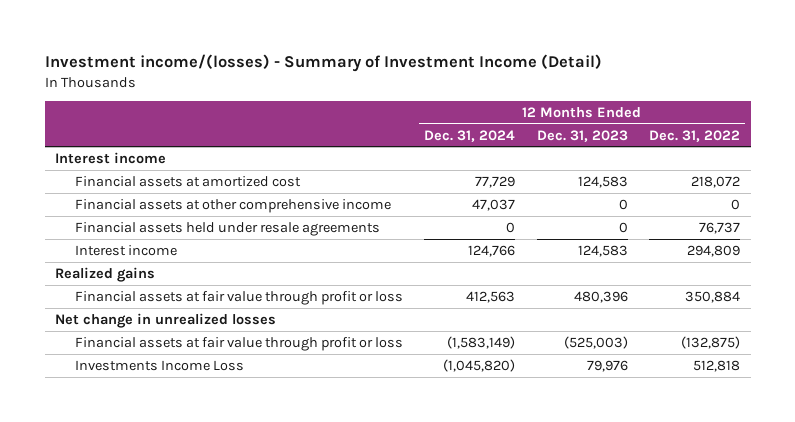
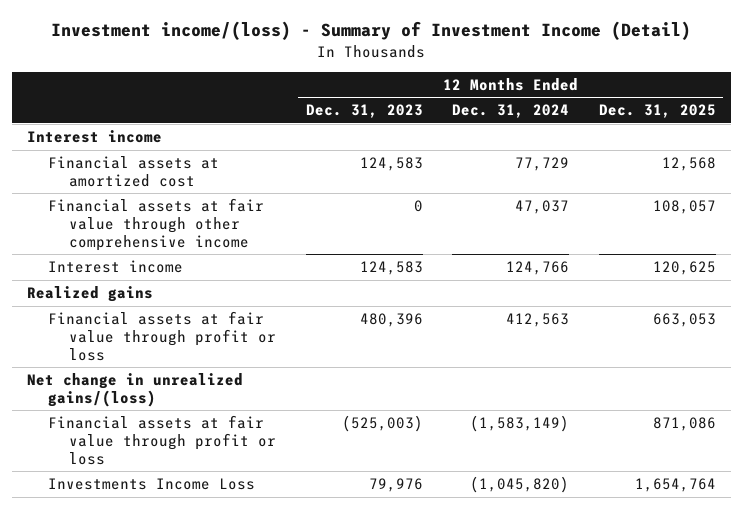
[44,54,602,73] Investment income/(losses) - Summary of Investment Income (Detail) -> [51,20,692,40] Investment income/(loss) - Summary of Investment Income (Detail)
[648,129,740,142] Dec. 31, 2022 -> none
none -> [598,104,716,119] Dec. 31, 2025
[74,221,380,236] Financial assets held under resale agreements -> none
[74,198,391,213] Financial assets at other comprehensive income -> [48,198,265,251] Financial assets at fair value through other comprehensive income
[55,312,277,328] Net change in unrealized losses -> [27,373,244,407] Net change in unrealized gains/(loss)

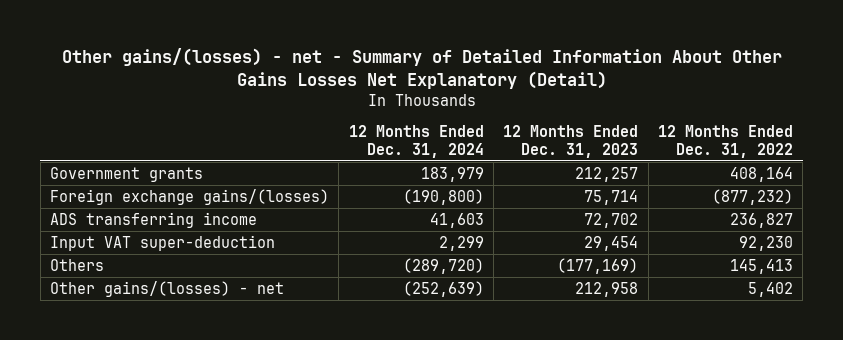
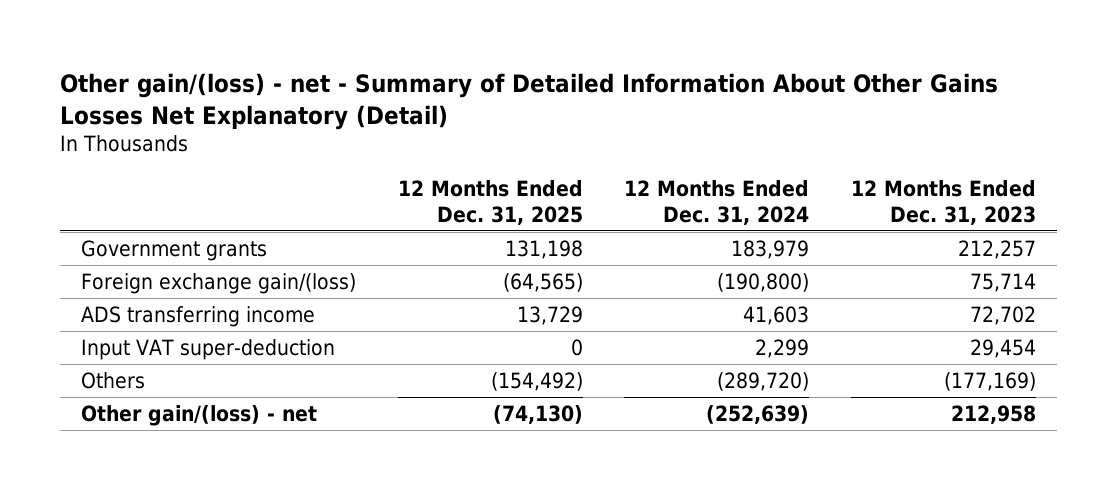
[61,48,782,89] Other gains/(losses) - net - Summary of Detailed Information About Other Gains Losses Net Explanatory (Detail) -> [60,73,999,130] Other gain/(loss) - net - Summary of Detailed Information About Other Gains Losses Net Explanatory (Detail)
[658,125,794,158] 12 Months Ended Dec. 31, 2022 -> none
none -> [397,179,583,225] 12 Months Ended Dec. 31, 2025
[50,188,330,205] Foreign exchange gains/(losses) -> [81,273,357,295] Foreign exchange gain/(loss)
[50,280,285,297] Other gains/(losses) - net -> [81,405,318,427] Other gain/(loss) - net

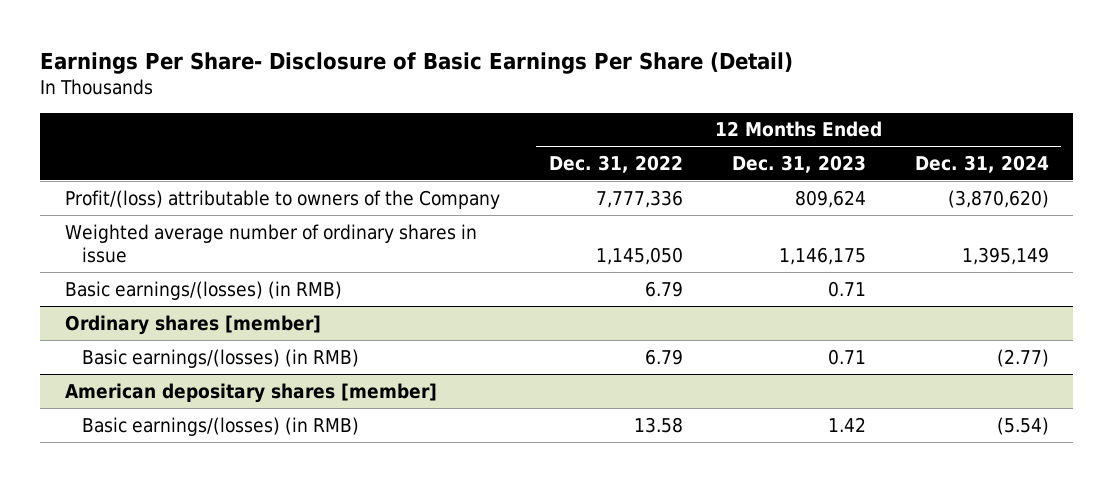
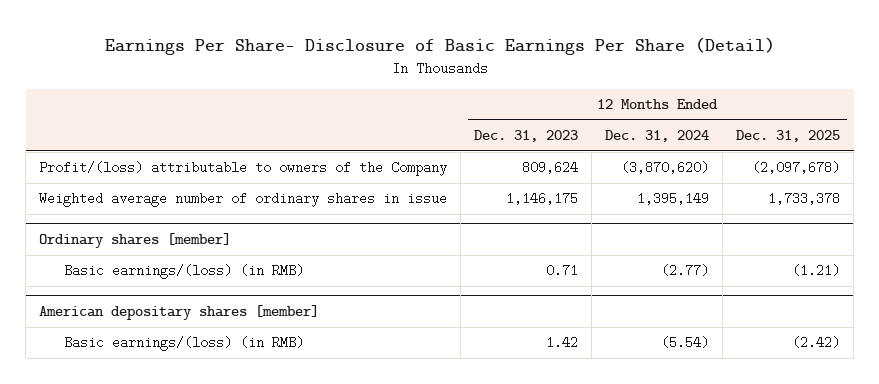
[548,154,683,173] Dec. 31, 2022 -> none
none -> [736,129,841,142] Dec. 31, 2025
[64,280,342,300] Basic earnings/(losses) (in RMB) -> none
[82,348,360,368] Basic earnings/(losses) (in RMB) -> [64,264,305,280] Basic earnings/(loss) (in RMB)
[82,416,360,436] Basic earnings/(losses) (in RMB) -> [64,336,305,352] Basic earnings/(loss) (in RMB)

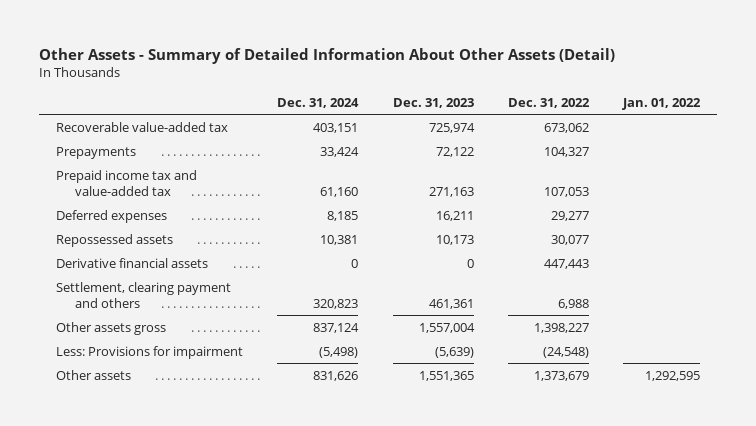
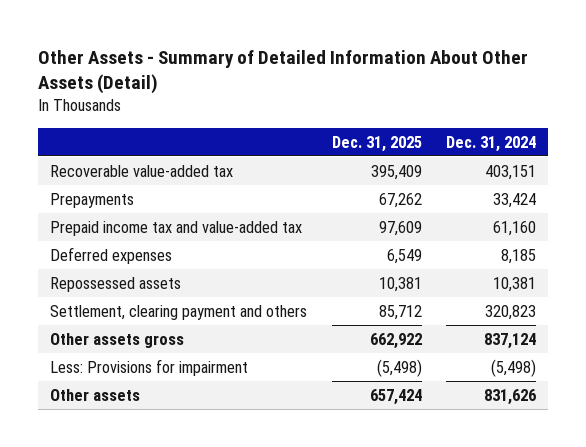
[392,97,474,108] Dec. 31, 2023 -> none
[507,97,590,108] Dec. 31, 2022 -> none
[621,97,701,110] Jan. 01, 2022 -> none
none -> [331,135,422,152] Dec. 31, 2025
[56,257,209,268] Derivative financial assets -> none

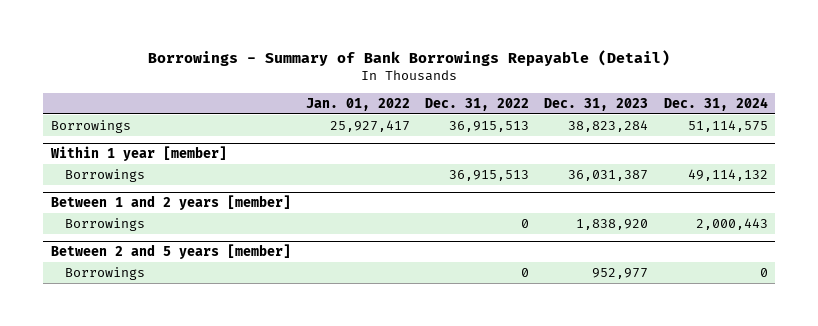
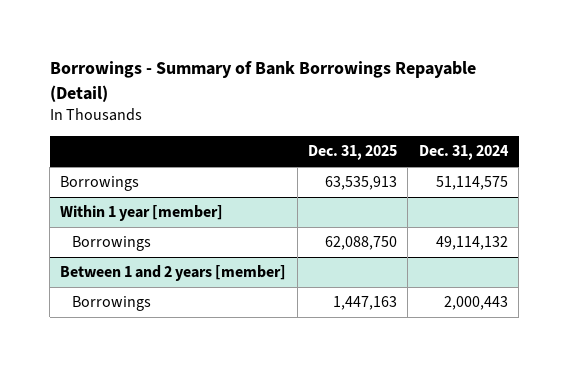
[305,97,410,111] Jan. 01, 2022 -> none
[425,97,530,111] Dec. 31, 2022 -> none
[544,97,649,111] Dec. 31, 2023 -> none
none -> [308,145,398,161] Dec. 31, 2025
[50,244,291,260] Between 2 and 5 years [member] -> none
[64,266,145,280] Borrowings -> none

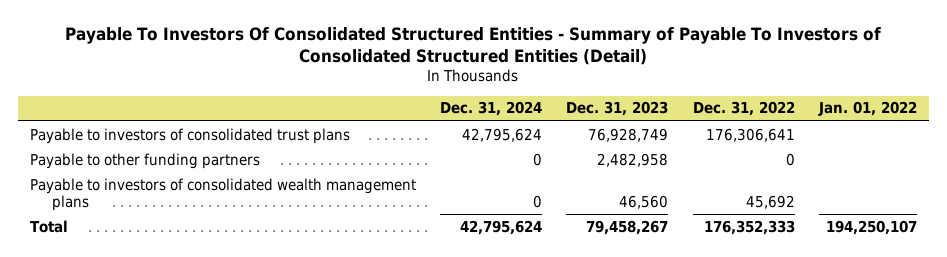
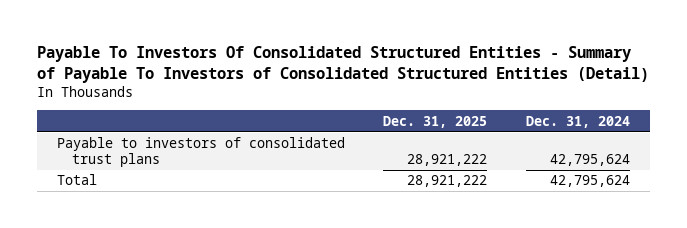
[566,101,669,117] Dec. 31, 2023 -> none
[692,101,795,117] Dec. 31, 2022 -> none
[817,101,917,117] Jan. 01, 2022 -> none
none -> [383,115,488,128] Dec. 31, 2025
[29,152,260,169] Payable to other funding partners -> none
[29,177,416,211] Payable to investors of consolidated wealth management plans -> none

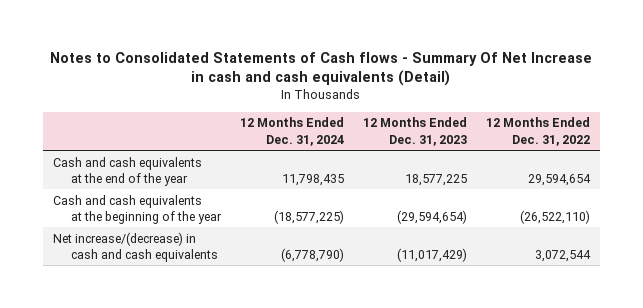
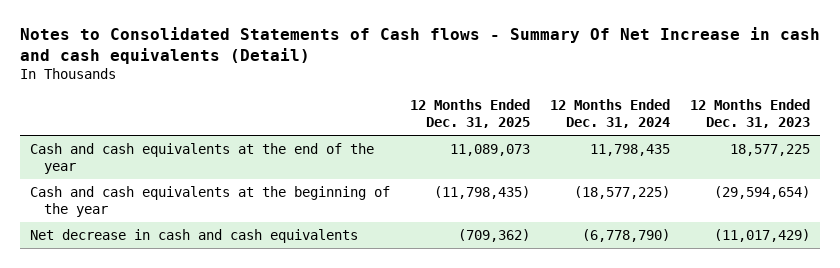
[485,117,590,146] 12 Months Ended Dec. 31, 2022 -> none
none -> [409,99,530,129] 12 Months Ended Dec. 31, 2025
[52,231,218,262] Net increase/(decrease) in cash and cash equivalents -> [29,228,358,243] Net decrease in cash and cash equivalents

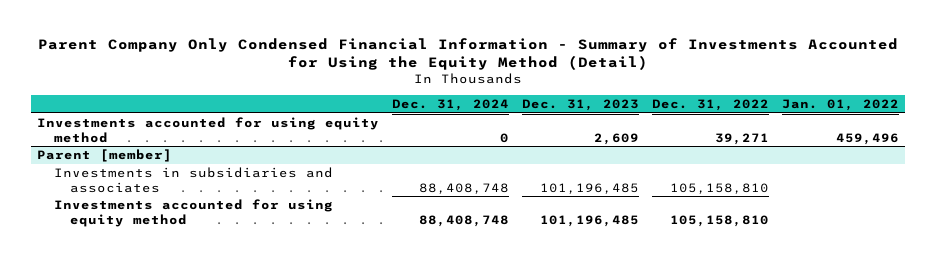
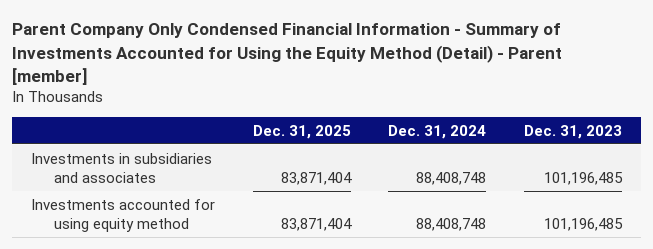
[38,38,899,71] Parent Company Only Condensed Financial Information - Summary of Investments Accounted for Using the Equity Method (Detail) -> [12,23,563,85] Parent Company Only Condensed Financial Information - Summary of Investments Accounted for Using the Equity Method (Detail) - Parent [member]
[651,99,769,112] Dec. 31, 2022 -> none
[781,99,899,112] Jan. 01, 2022 -> none
none -> [252,124,351,139] Dec. 31, 2025
[37,116,380,143] Investments accounted for using equity method -> none
[37,148,173,162] Parent [member] -> none

